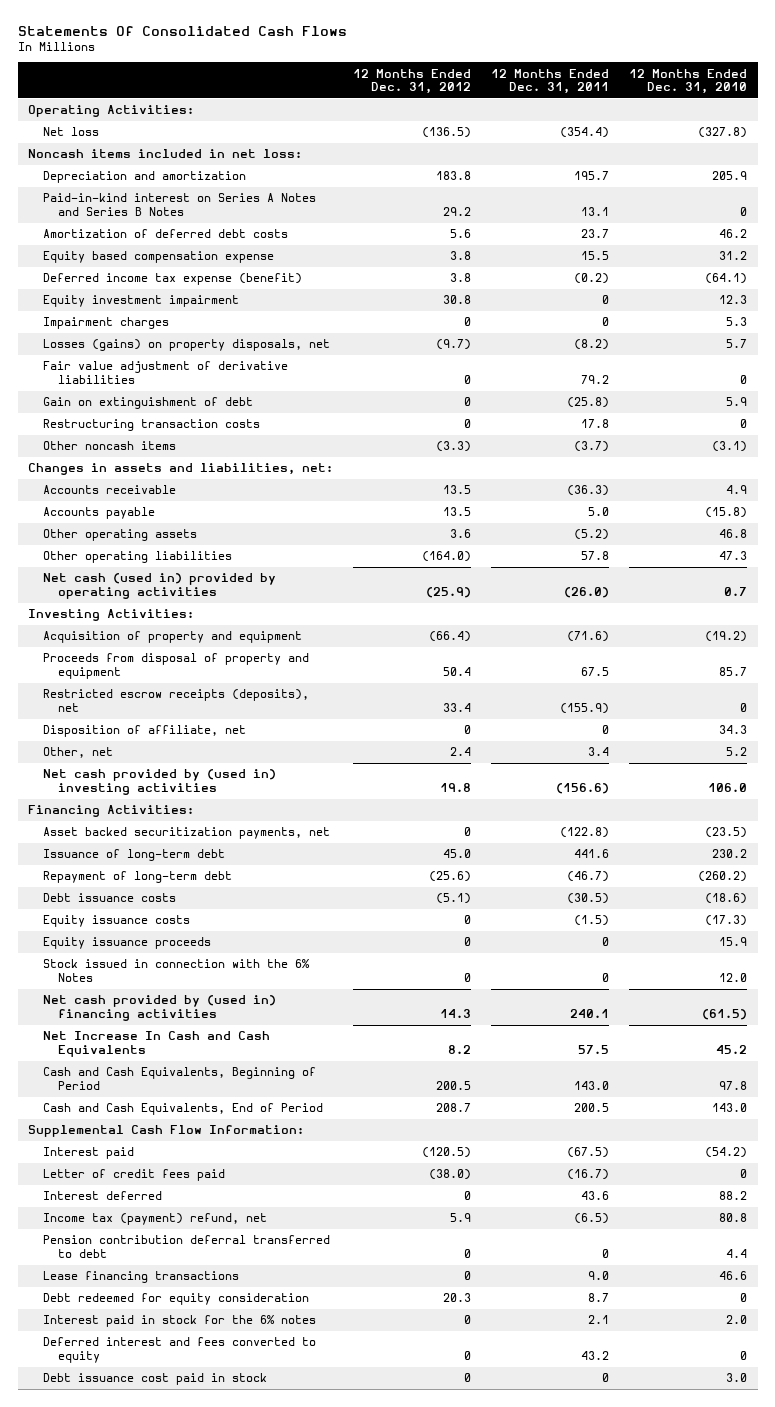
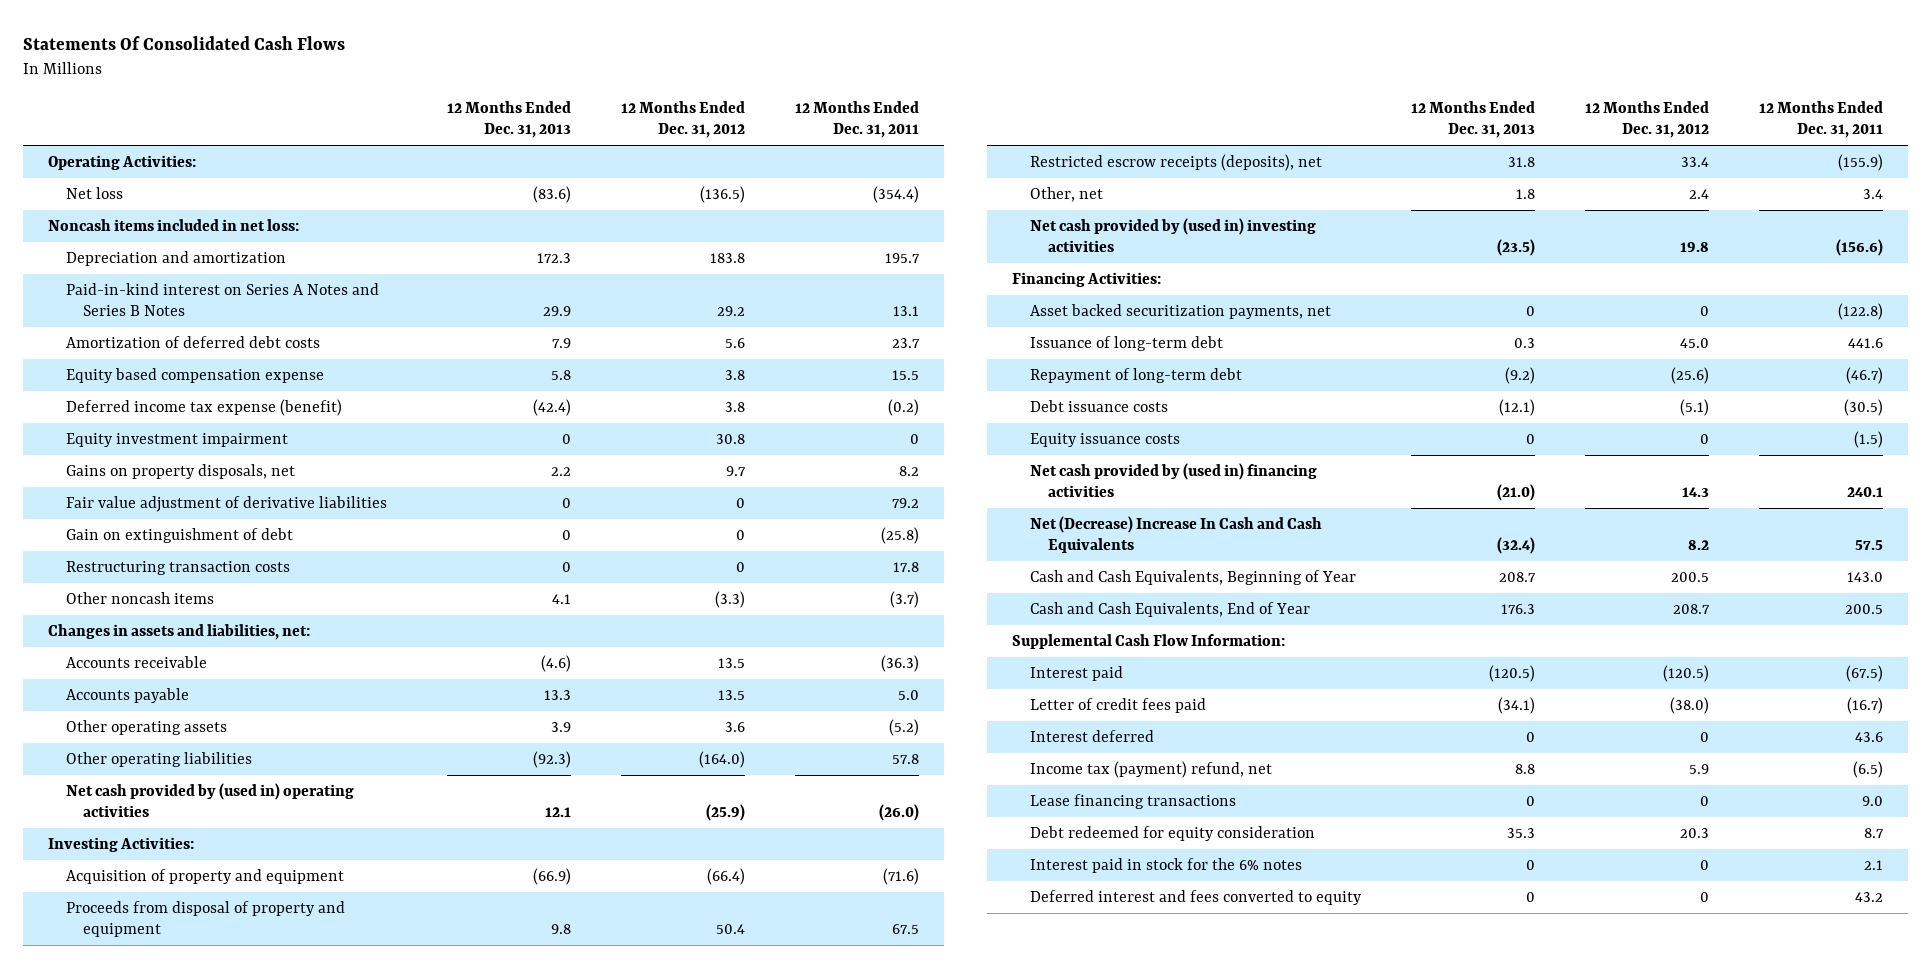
[629,68,748,95] 12 Months Ended Dec. 31, 2010 -> none
none -> [446,100,571,138] 12 Months Ended Dec. 31, 2013
[42,317,169,330] Impairment charges -> none
[42,339,330,352] Losses (gains) on property disposals, net -> [65,464,295,480] Gains on property disposals, net
[436,339,472,351] (9.7) -> [725,466,746,477] 9.7
[574,339,610,351] (8.2) -> [898,466,919,477] 8.2
[42,573,276,600] Net cash (used in) provided by operating activities -> [65,783,354,818] Net cash provided by (used in) operating activities
[42,725,246,738] Disposition of affiliate, net -> none
[42,937,211,950] Equity issuance proceeds -> none
[42,959,310,983] Stock issued in connection with the 6% Notes -> none
[42,1031,270,1058] Net Increase In Cash and Cash Equivalents -> [1030,516,1323,554] Net (Decrease) Increase In Cash and Cash Equivalents
[42,1067,316,1091] Cash and Cash Equivalents, Beginning of Period -> [1030,570,1357,586] Cash and Cash Equivalents, Beginning of Year
[42,1103,323,1116] Cash and Cash Equivalents, End of Period -> [1030,602,1311,618] Cash and Cash Equivalents, End of Year
[42,1235,330,1259] Pension contribution deferral transferred to debt -> none
[42,1373,267,1386] Debt issuance cost paid in stock -> none

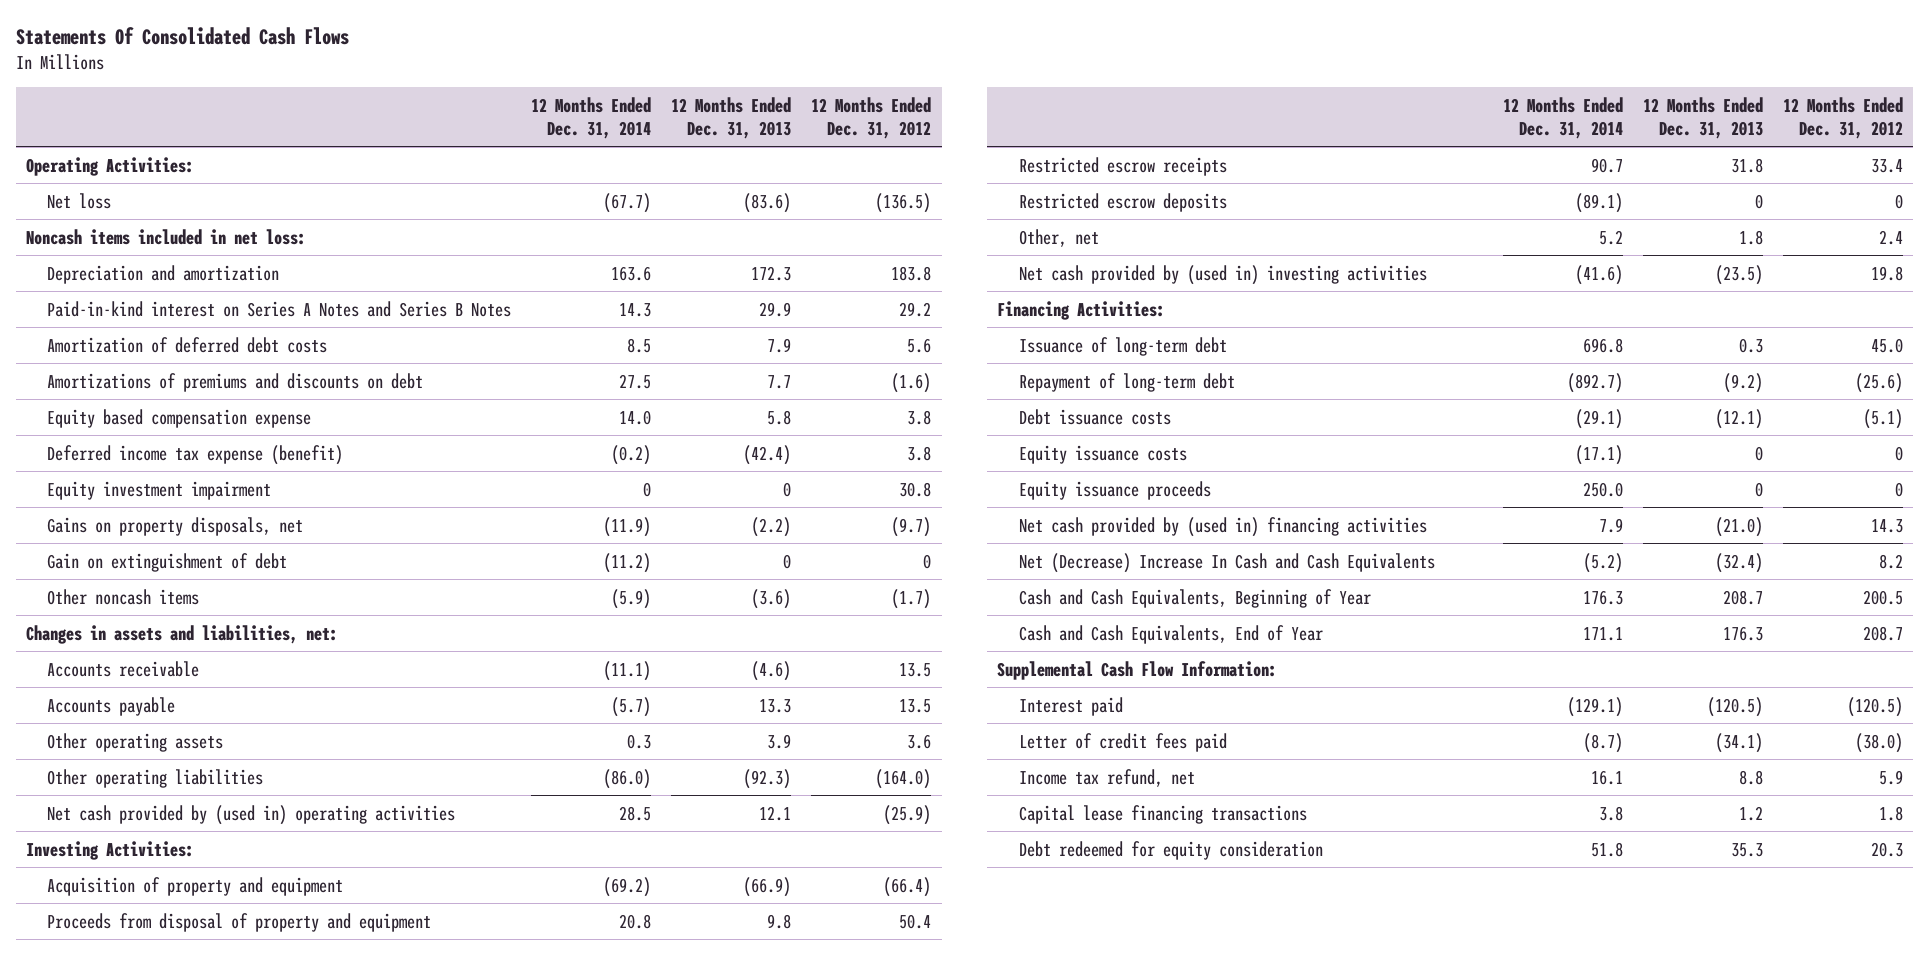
[794,100,919,138] 12 Months Ended Dec. 31, 2011 -> none
none -> [531,96,652,139] 12 Months Ended Dec. 31, 2014
none -> [47,372,424,392] Amortizations of premiums and discounts on debt
[65,496,387,513] Fair value adjustment of derivative liabilities -> none
[550,467,571,477] 2.2 -> [751,516,792,537] (2.2)
[725,466,746,477] 9.7 -> [891,516,932,537] (9.7)
[65,561,290,576] Restructuring transaction costs -> none
[551,594,571,605] 4.1 -> [751,588,792,609] (3.6)
[714,591,745,609] (3.3) -> [891,588,932,609] (1.7)
[1030,154,1323,172] Restricted escrow receipts (deposits), net -> [1018,156,1227,176] Restricted escrow receipts
none -> [1018,192,1227,212] Restricted escrow deposits
[1030,304,1332,320] Asset backed securitization payments, net -> none
none -> [1018,480,1211,500] Equity issuance proceeds
[1030,730,1155,743] Interest deferred -> none
[1030,761,1273,779] Income tax (payment) refund, net -> [1018,768,1195,787] Income tax refund, net
[1030,794,1237,810] Lease financing transactions -> [1018,804,1307,824] Capital lease financing transactions
[1526,796,1536,807] 0 -> [1738,805,1763,821] 1.2
[1699,796,1709,807] 0 -> [1878,805,1903,821] 1.8
[1030,858,1303,874] Interest paid in stock for the 6% notes -> none
[1030,890,1363,906] Deferred interest and fees converted to equity -> none

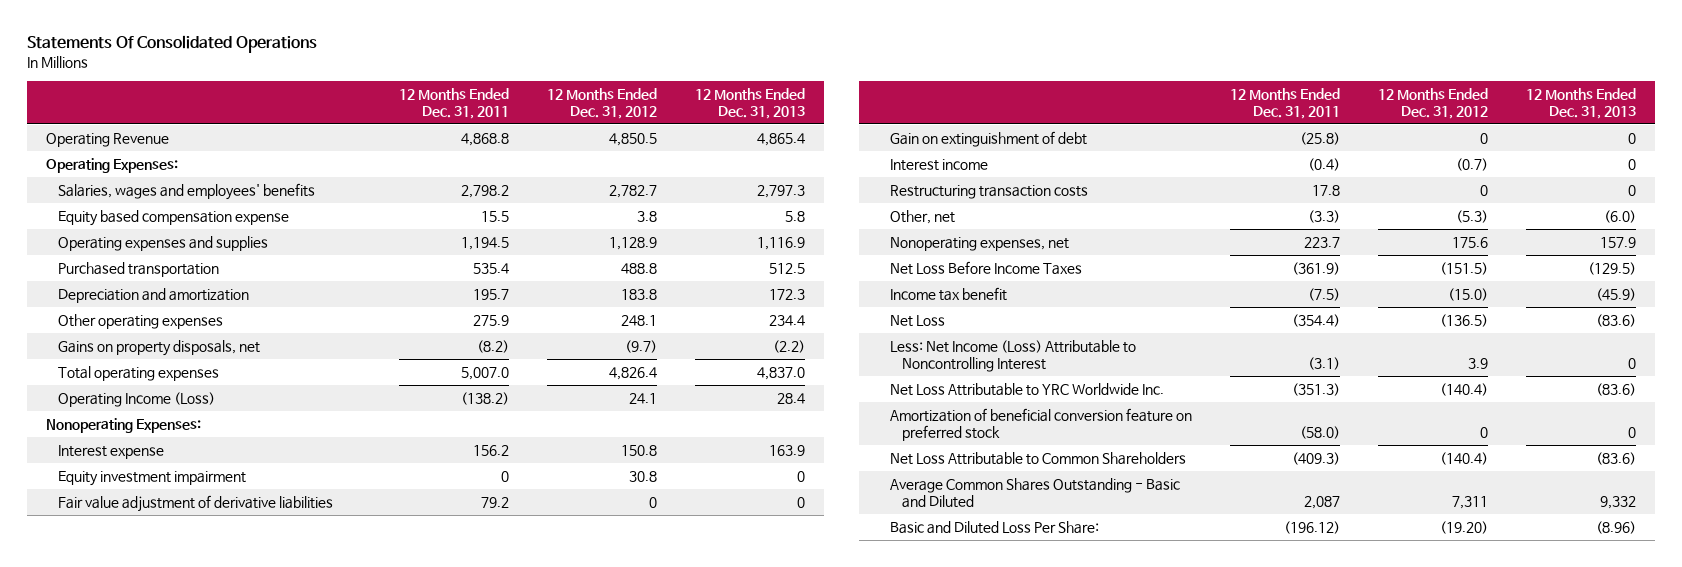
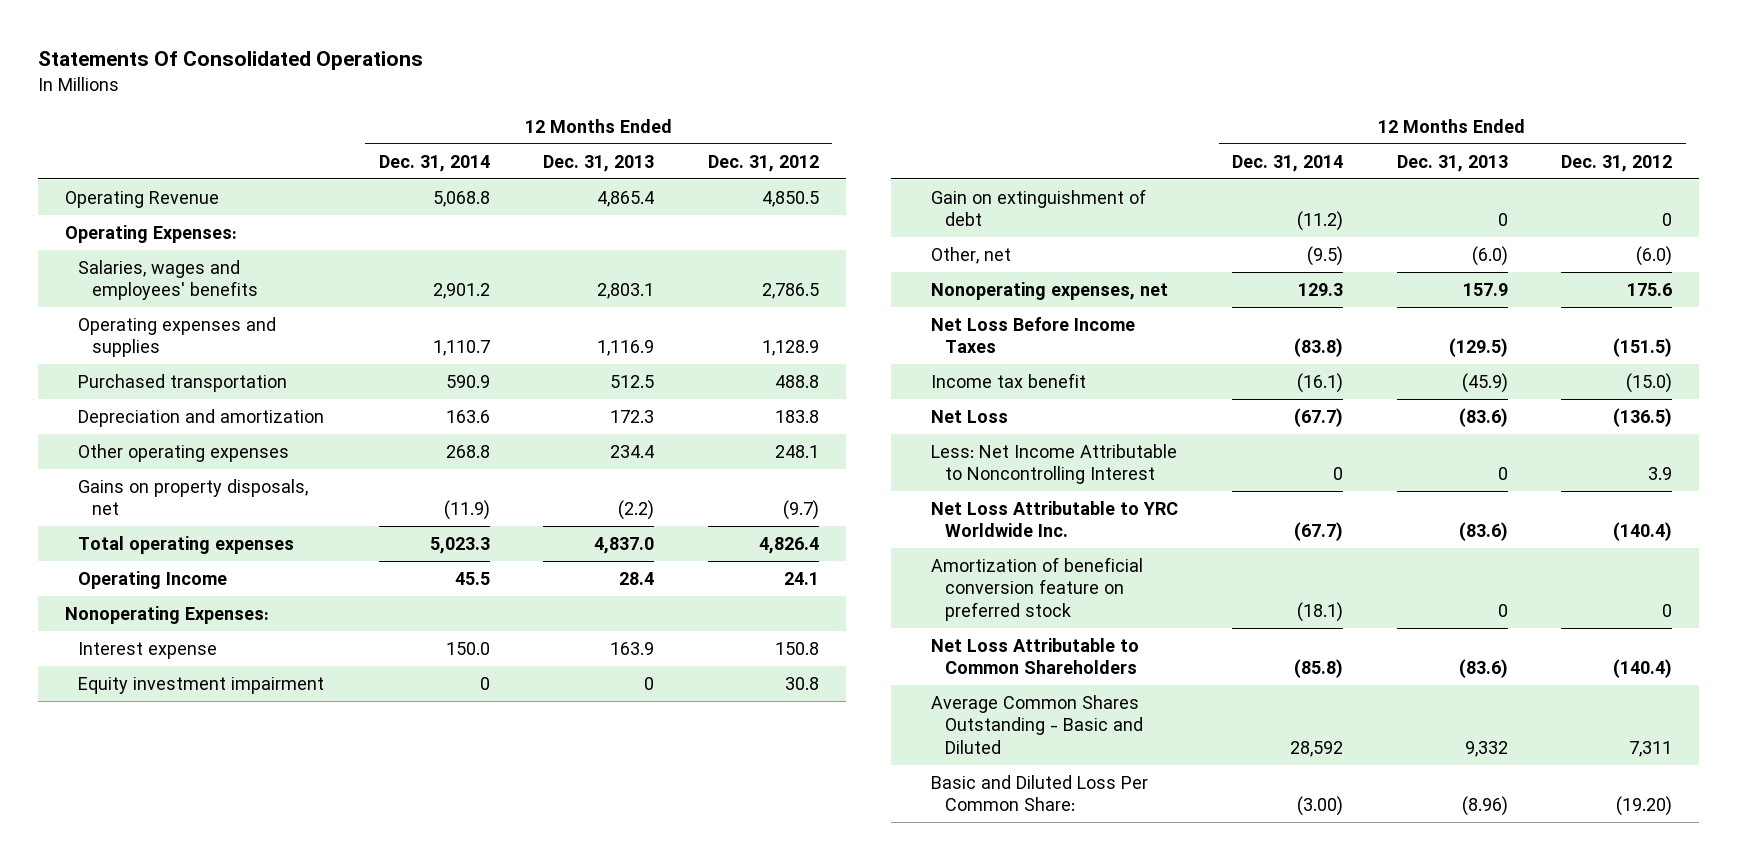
[398,87,509,119] 12 Months Ended Dec. 31, 2011 -> none
none -> [378,154,490,172] Dec. 31, 2014
[58,209,290,226] Equity based compensation expense -> none
[608,184,657,198] 2,782.7 -> [761,283,819,300] 2,786.5
[756,184,805,198] 2,797.3 -> [597,283,655,300] 2,803.1
[58,391,216,407] Operating Income (Loss) -> [78,570,228,589] Operating Income
[58,494,334,512] Fair value adjustment of derivative liabilities -> none
[890,158,989,171] Interest income -> none
[890,184,1089,199] Restructuring transaction costs -> none
[1456,209,1489,223] (5.3) -> [1636,245,1673,266] (6.0)
[890,339,1137,372] Less: Net Income (Loss) Attributable to Noncontrolling Interest -> [931,443,1178,485] Less: Net Income Attributable to Noncontrolling Interest
[890,520,1100,534] Basic and Diluted Loss Per Share: -> [931,774,1149,812] Basic and Diluted Loss Per Common Share:

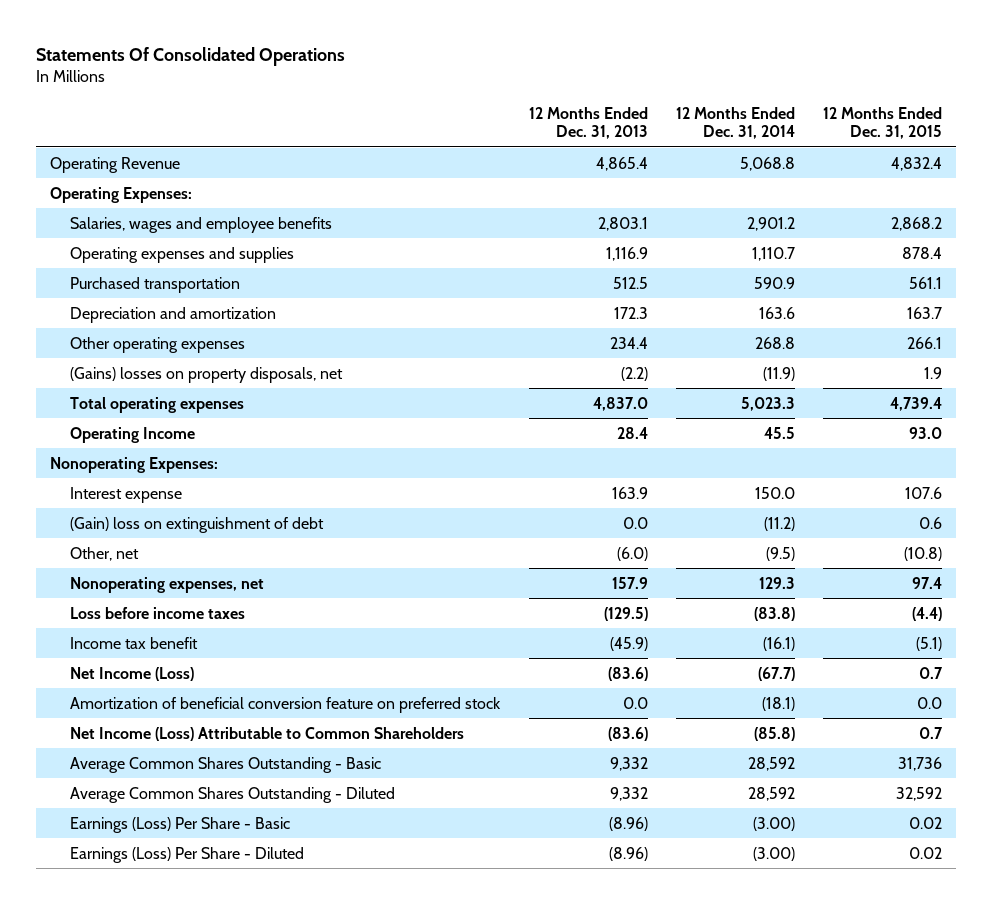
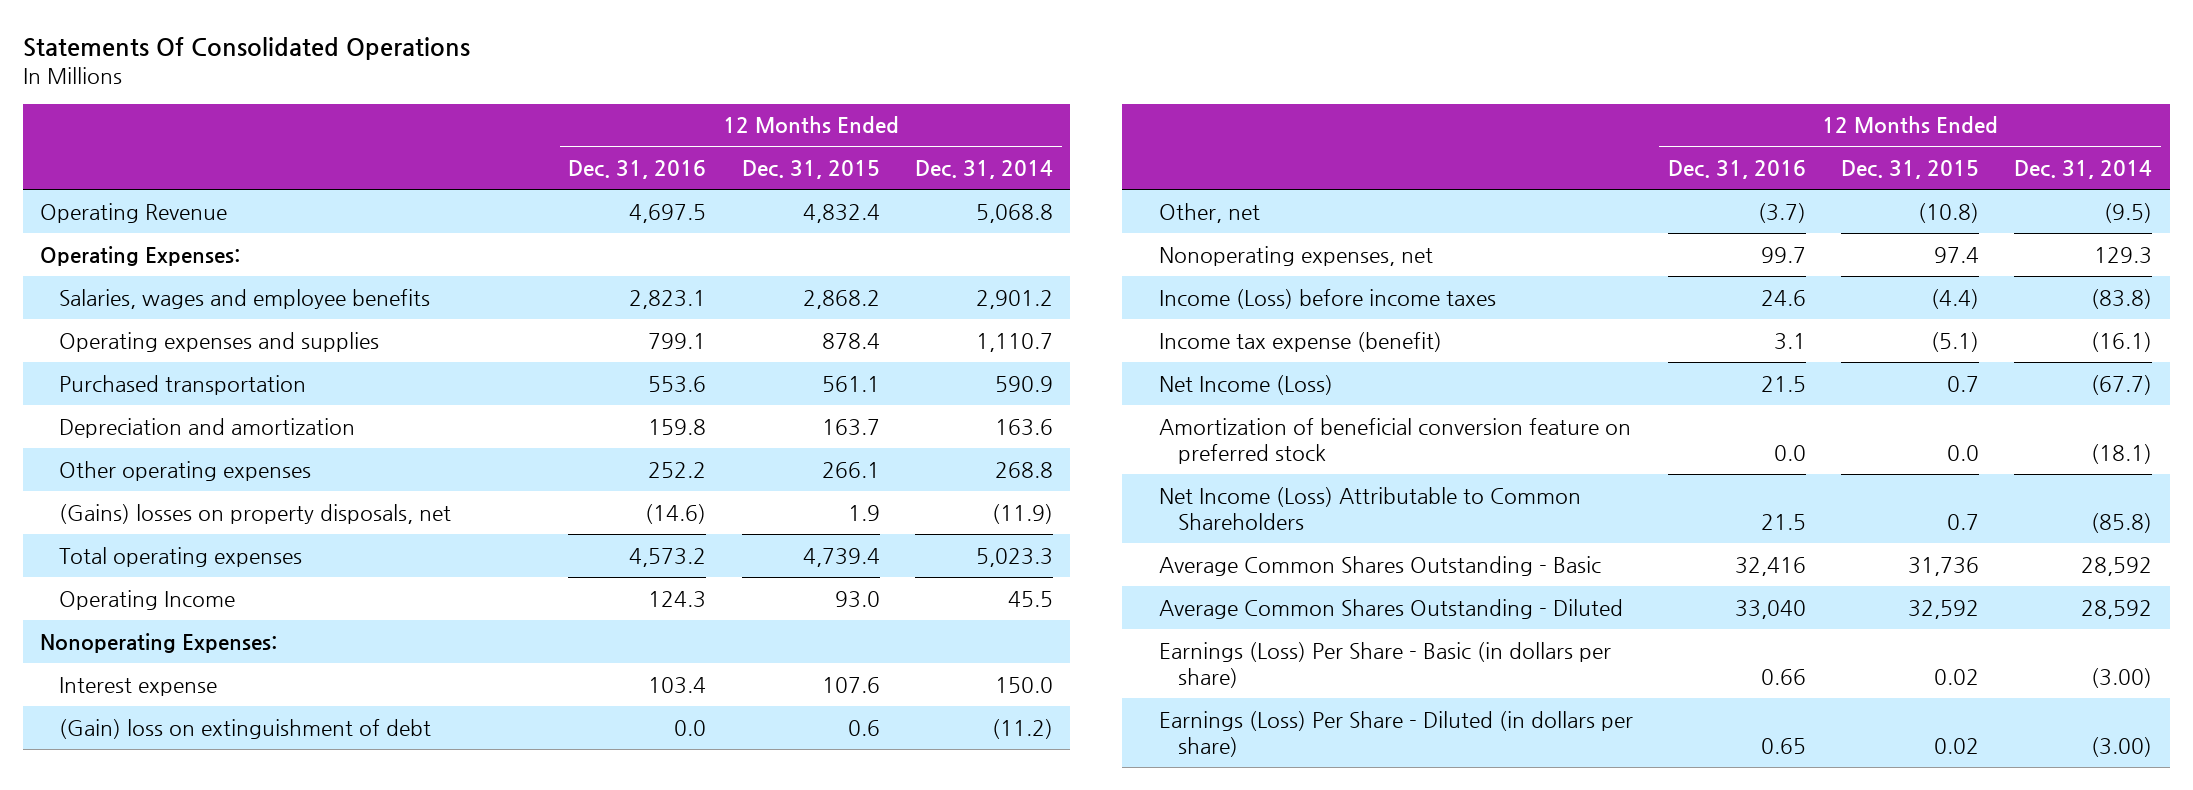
[528,106,648,140] 12 Months Ended Dec. 31, 2013 -> none
none -> [568,160,707,180] Dec. 31, 2016
[70,606,246,619] Loss before income taxes -> [1158,288,1496,309] Income (Loss) before income taxes
[70,636,199,649] Income tax benefit -> [1158,331,1442,352] Income tax expense (benefit)
[70,816,291,833] Earnings (Loss) Per Share - Basic -> [1158,641,1611,688] Earnings (Loss) Per Share - Basic (in dollars per share)
[70,846,305,863] Earnings (Loss) Per Share - Diluted -> [1158,710,1633,757] Earnings (Loss) Per Share - Diluted (in dollars per share)

